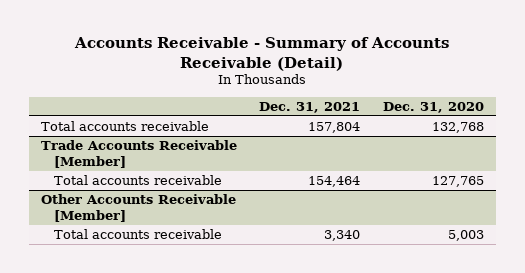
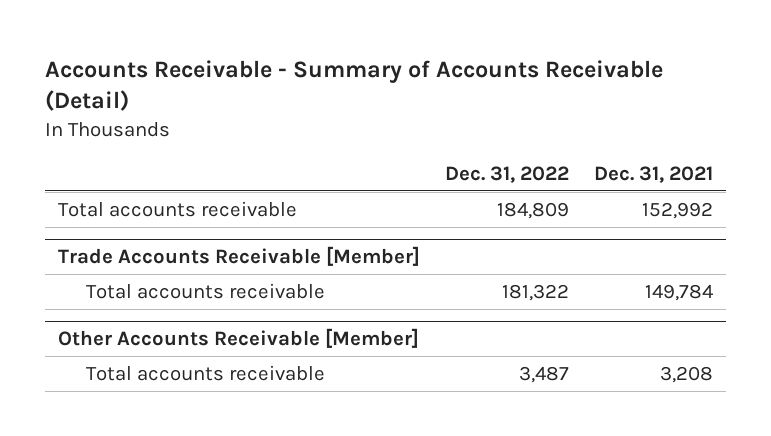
[383,101,485,113] Dec. 31, 2020 -> none
none -> [444,165,569,183] Dec. 31, 2022
[308,122,361,134] 157,804 -> [641,201,713,219] 152,992
[308,176,361,188] 154,464 -> [644,283,713,301] 149,784
[324,230,361,242] 3,340 -> [659,365,713,383] 3,208

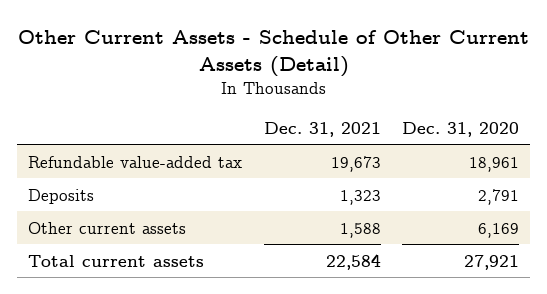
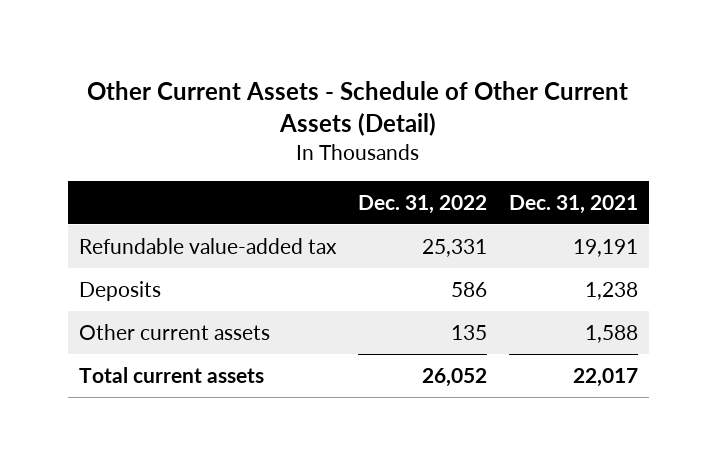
[402,121,520,137] Dec. 31, 2020 -> none
none -> [357,194,487,214] Dec. 31, 2022
[330,155,381,172] 19,673 -> [573,238,639,257] 19,191
[339,189,381,205] 1,323 -> [585,281,639,300] 1,238
[325,253,381,270] 22,584 -> [573,367,639,387] 22,017

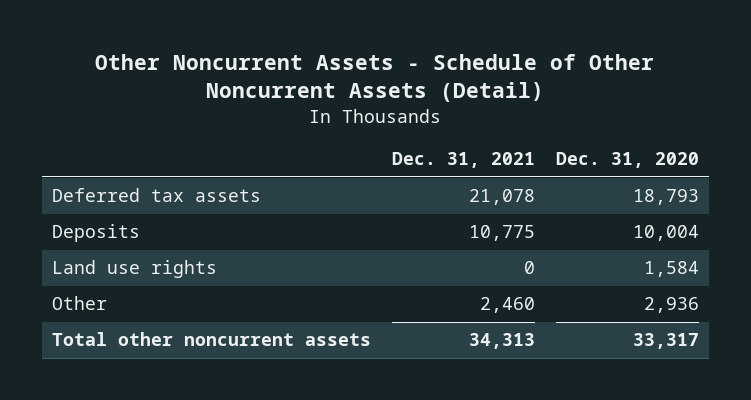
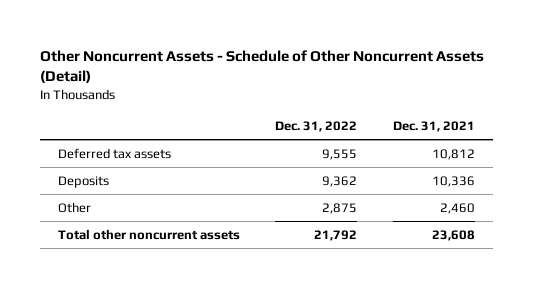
[555,152,699,169] Dec. 31, 2020 -> none
none -> [275,121,358,133] Dec. 31, 2022
[52,260,218,279] Land use rights -> none
[468,189,535,206] 21,078 -> [431,148,475,160] 10,812
[468,225,535,242] 10,775 -> [431,175,475,187] 10,336
[468,333,535,350] 34,313 -> [431,229,475,241] 23,608

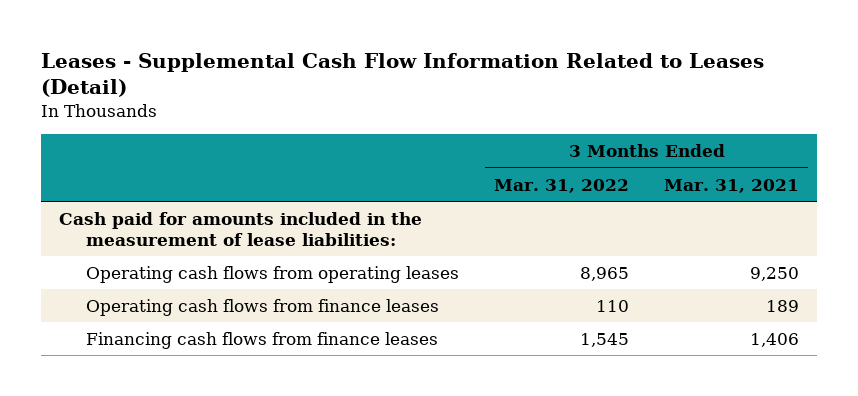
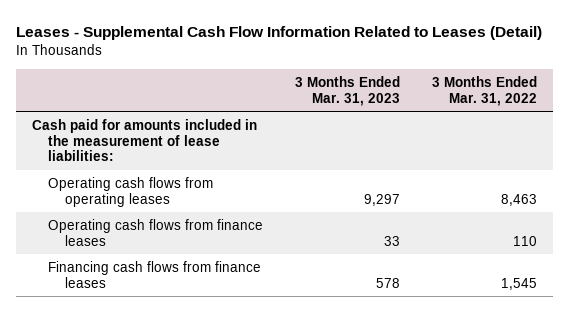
[664,178,800,193] Mar. 31, 2021 -> none
none -> [295,75,401,106] 3 Months Ended Mar. 31, 2023
[580,266,630,281] 8,965 -> [501,193,538,206] 8,463

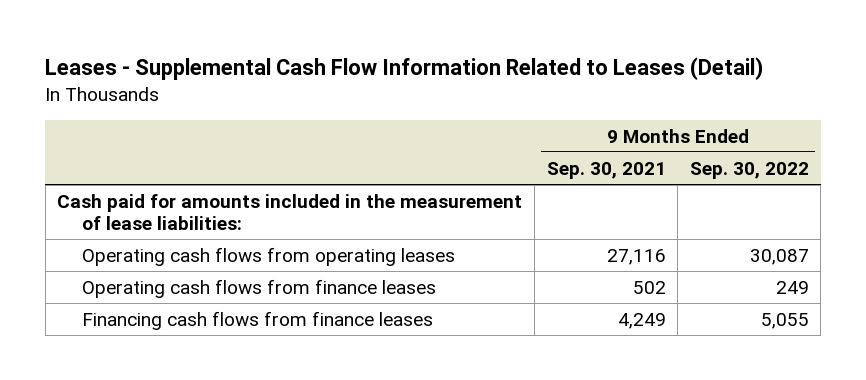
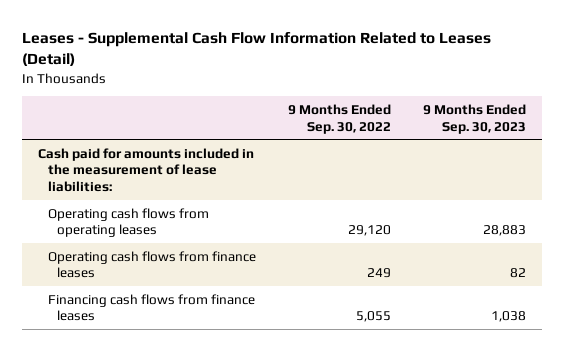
[546,161,666,179] Sep. 30, 2021 -> none
none -> [422,104,526,134] 9 Months Ended Sep. 30, 2023
[749,248,809,265] 30,087 -> [347,225,391,237] 29,120

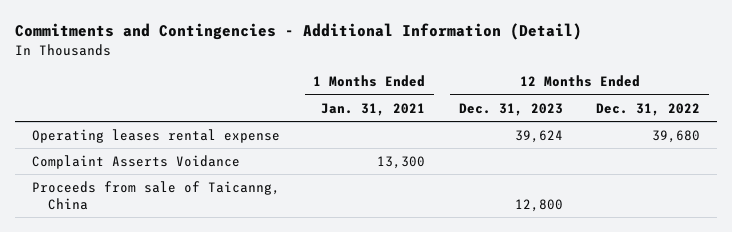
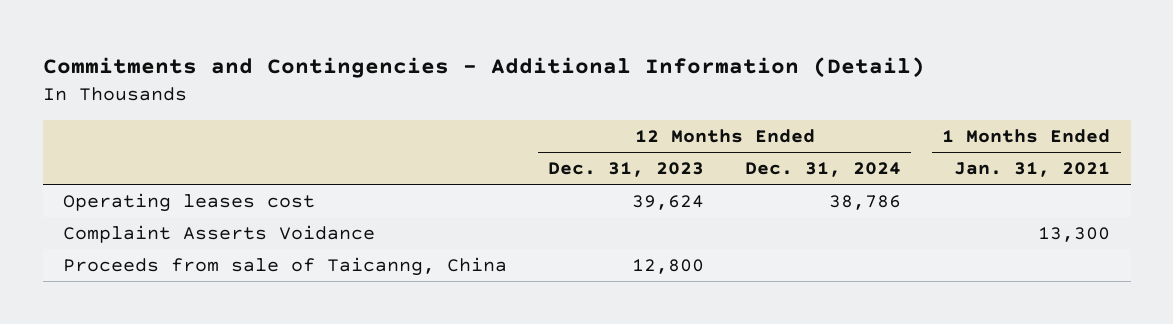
[596,102,701,116] Dec. 31, 2022 -> none
none -> [745,161,902,177] Dec. 31, 2024
[31,129,280,144] Operating leases rental expense -> [63,192,316,212] Operating leases cost

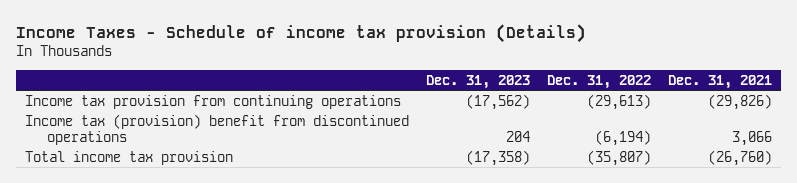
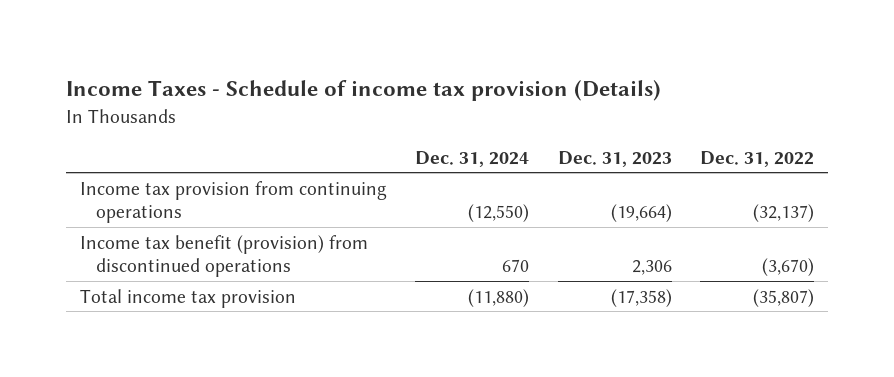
[668,75,773,90] Dec. 31, 2021 -> none
none -> [415,150,530,167] Dec. 31, 2024
[465,93,530,110] (17,562) -> [610,203,672,222] (19,664)
[587,93,652,110] (29,613) -> [753,203,815,222] (32,137)
[24,113,409,145] Income tax (provision) benefit from discontinued operations -> [79,234,368,277] Income tax benefit (provision) from discontinued operations
[505,130,530,142] 204 -> [631,259,672,275] 2,306
[595,129,652,146] (6,194) -> [762,257,815,276] (3,670)

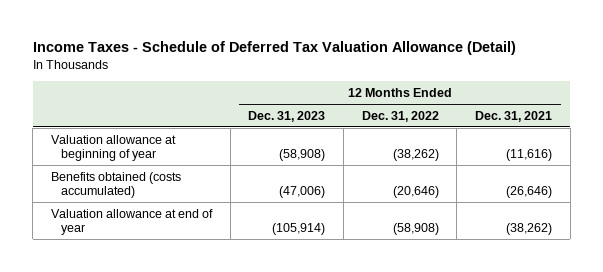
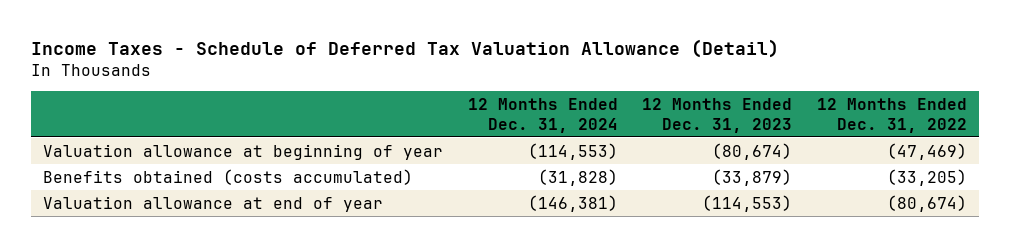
[475,110,553,122] Dec. 31, 2021 -> none
none -> [467,98,618,133] 12 Months Ended Dec. 31, 2024
[279,149,326,162] (58,908) -> [712,142,793,160] (80,674)
[392,149,439,162] (38,262) -> [887,142,968,160] (47,469)
[279,186,326,199] (47,006) -> [712,168,793,186] (33,879)
[392,186,439,199] (20,646) -> [887,168,968,186] (33,205)
[272,223,326,236] (105,914) -> [702,194,793,212] (114,553)
[392,223,439,236] (58,908) -> [887,194,968,212] (80,674)

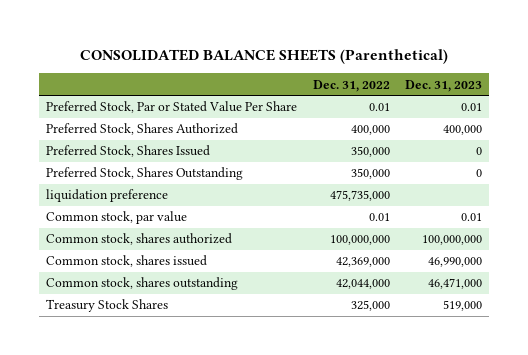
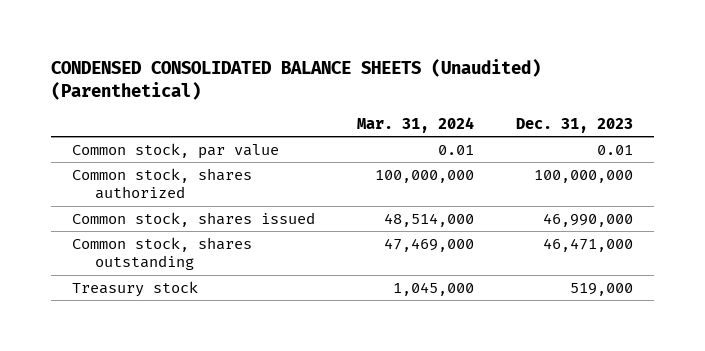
[80,48,449,64] CONSOLIDATED BALANCE SHEETS (Parenthetical) -> [50,58,541,100] CONDENSED CONSOLIDATED BALANCE SHEETS (Unaudited) (Parenthetical)
[312,79,390,92] Dec. 31, 2022 -> none
none -> [357,117,475,134] Mar. 31, 2024
[46,101,298,114] Preferred Stock, Par or Stated Value Per Share -> none
[46,123,239,136] Preferred Stock, Shares Authorized -> none
[46,145,211,158] Preferred Stock, Shares Issued -> none
[46,167,244,181] Preferred Stock, Shares Outstanding -> none
[46,189,169,203] liquidation preference -> none
[46,299,169,313] Treasury Stock Shares -> [71,280,198,297] Treasury stock

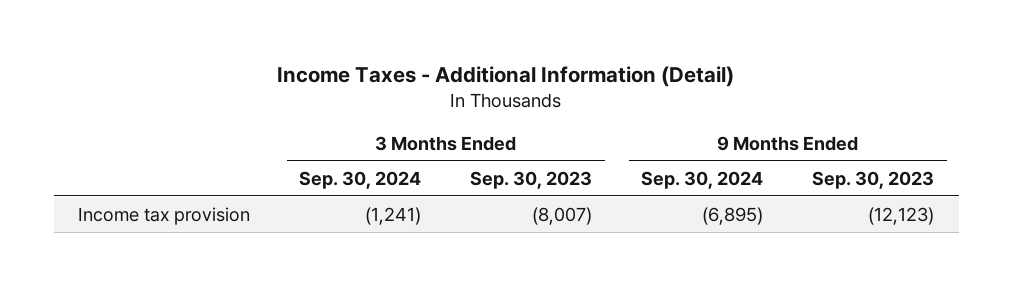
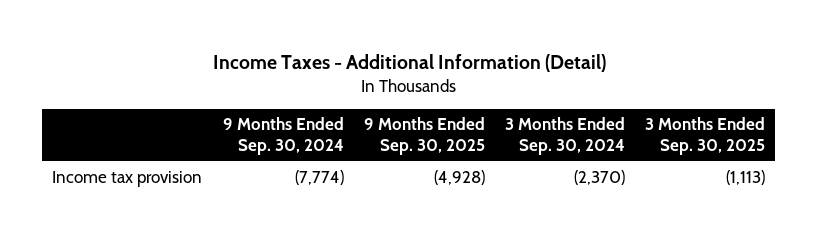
[470,170,593,189] Sep. 30, 2023 -> none
[812,170,935,189] Sep. 30, 2023 -> none
none -> [363,117,485,156] 9 Months Ended Sep. 30, 2025
none -> [645,117,766,156] 3 Months Ended Sep. 30, 2025
[365,207,422,226] (1,241) -> [573,170,625,186] (2,370)
[702,207,764,226] (6,895) -> [294,170,344,186] (7,774)

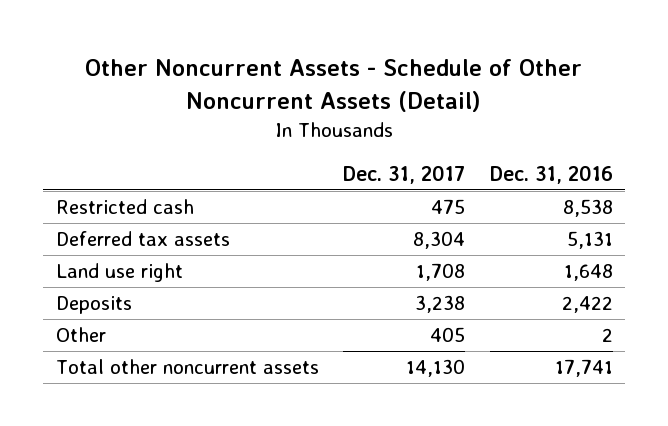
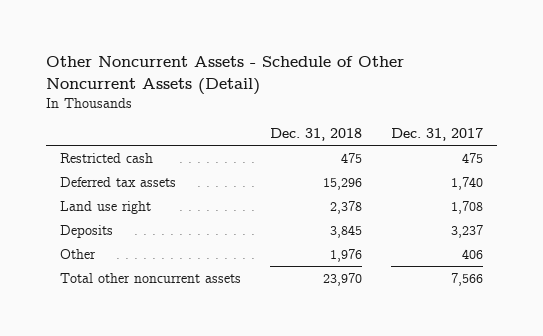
[489,164,613,184] Dec. 31, 2016 -> none
none -> [269,128,362,142] Dec. 31, 2018
[413,231,466,250] 8,304 -> [450,176,483,190] 1,740
[415,295,466,314] 3,238 -> [450,224,483,238] 3,237
[430,327,466,343] 405 -> [461,248,483,259] 406
[406,359,466,378] 14,130 -> [450,272,483,286] 7,566

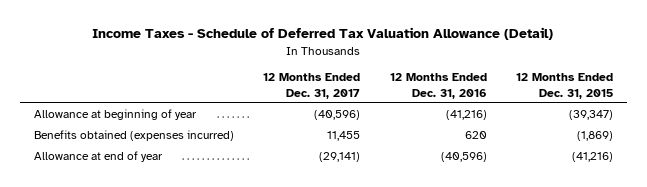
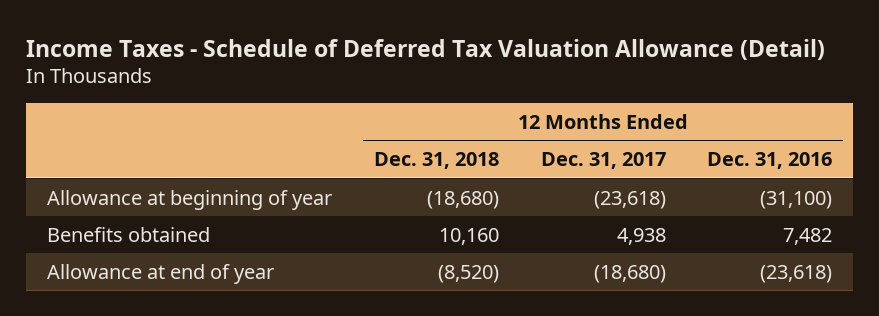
[515,73,613,99] 12 Months Ended Dec. 31, 2015 -> none
none -> [373,152,499,170] Dec. 31, 2018
[314,110,361,121] (40,596) -> [593,190,666,209] (23,618)
[445,110,487,121] (41,216) -> [760,190,833,209] (31,100)
[34,130,235,142] Benefits obtained (expenses incurred) -> [46,226,210,242] Benefits obtained
[327,131,361,142] 11,455 -> [616,227,666,245] 4,938
[464,131,487,140] 620 -> [783,227,833,245] 7,482
[319,152,361,163] (29,141) -> [593,264,666,283] (18,680)
[440,152,487,163] (40,596) -> [760,264,833,283] (23,618)

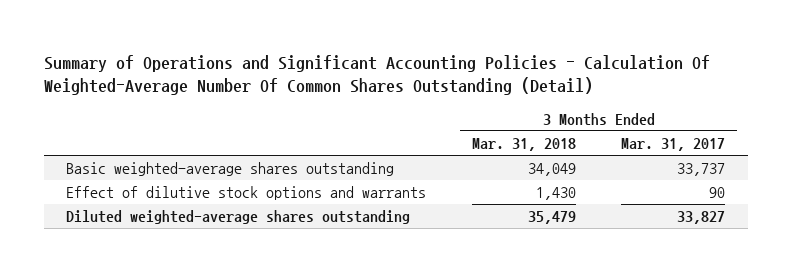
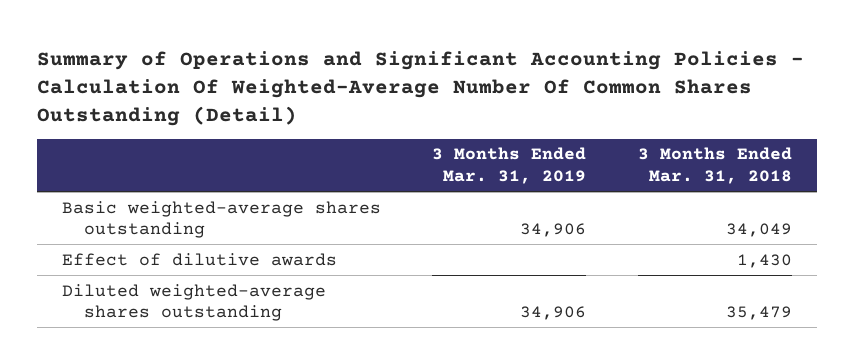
[621,137,726,151] Mar. 31, 2017 -> none
none -> [432,147,587,185] 3 Months Ended Mar. 31, 2019
[66,186,427,201] Effect of dilutive stock options and warrants -> [62,252,338,266] Effect of dilutive awards

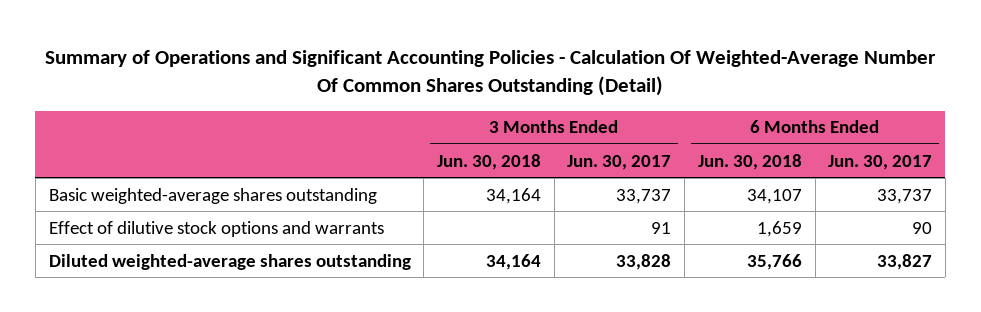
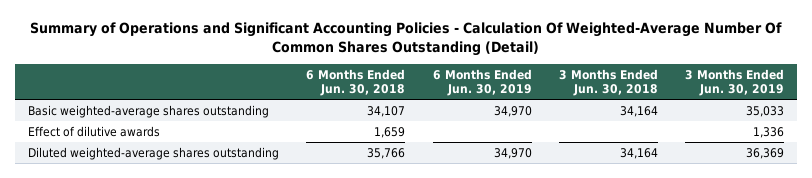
[567,154,672,170] Jun. 30, 2017 -> none
[828,154,933,170] Jun. 30, 2017 -> none
none -> [432,68,532,96] 6 Months Ended Jun. 30, 2019
none -> [684,68,784,96] 3 Months Ended Jun. 30, 2019
[48,220,384,237] Effect of dilutive stock options and warrants -> [28,125,161,137] Effect of dilutive awards

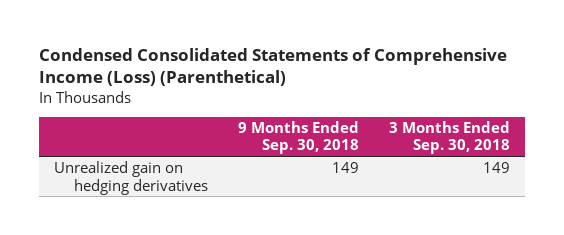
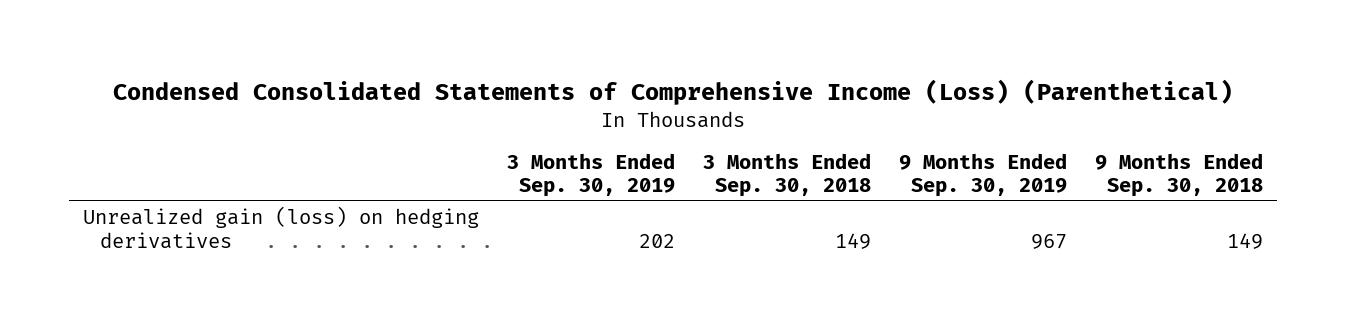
none -> [506,152,675,198] 3 Months Ended Sep. 30, 2019
none -> [898,152,1067,198] 9 Months Ended Sep. 30, 2019
[53,160,208,195] Unrealized gain on hedging derivatives -> [82,206,479,249] Unrealized gain (loss) on hedging derivatives

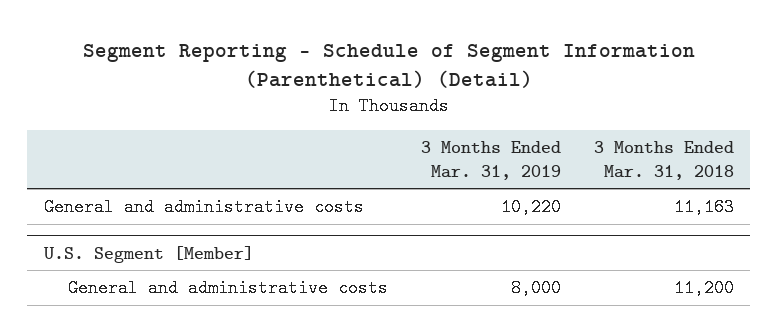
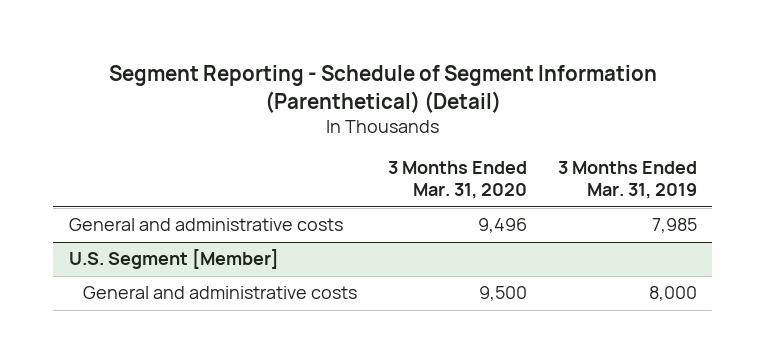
[593,141,734,180] 3 Months Ended Mar. 31, 2018 -> none
none -> [387,161,527,200] 3 Months Ended Mar. 31, 2020
[500,198,561,217] 10,220 -> [651,218,697,234] 7,985

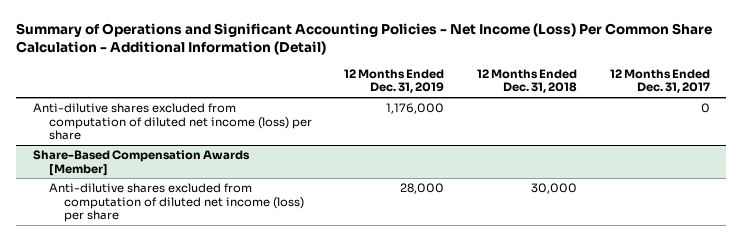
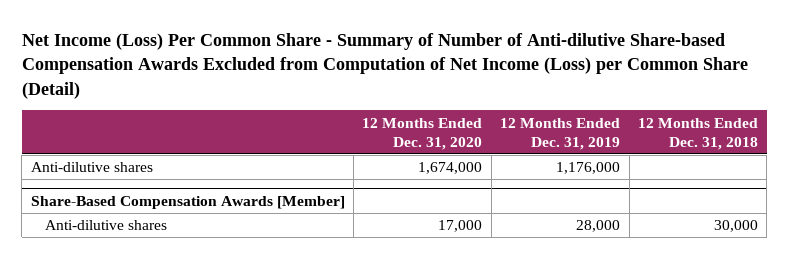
[16,23,713,56] Summary of Operations and Significant Accounting Policies - Net Income (Loss) Per Common Share Calculation - Additional Information (Detail) -> [21,33,748,99] Net Income (Loss) Per Common Share - Summary of Number of Anti-dilutive Share-based Compensation Awards Excluded from Computation of Net Income (Loss) per Common Share (Detail)
[609,68,710,94] 12 Months Ended Dec. 31, 2017 -> none
none -> [362,117,483,150] 12 Months Ended Dec. 31, 2020
[32,102,312,141] Anti-dilutive shares excluded from computation of diluted net income (loss) per share -> [30,162,153,173] Anti-dilutive shares
[48,182,305,223] Anti-dilutive shares excluded from computation of diluted net income (loss) per share -> [45,220,168,231] Anti-dilutive shares

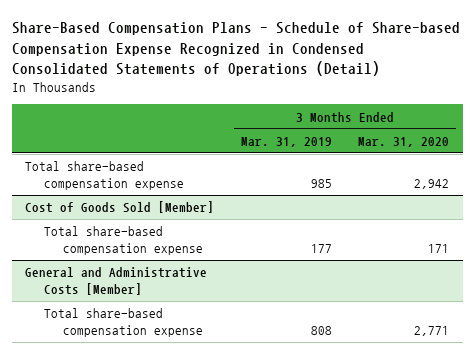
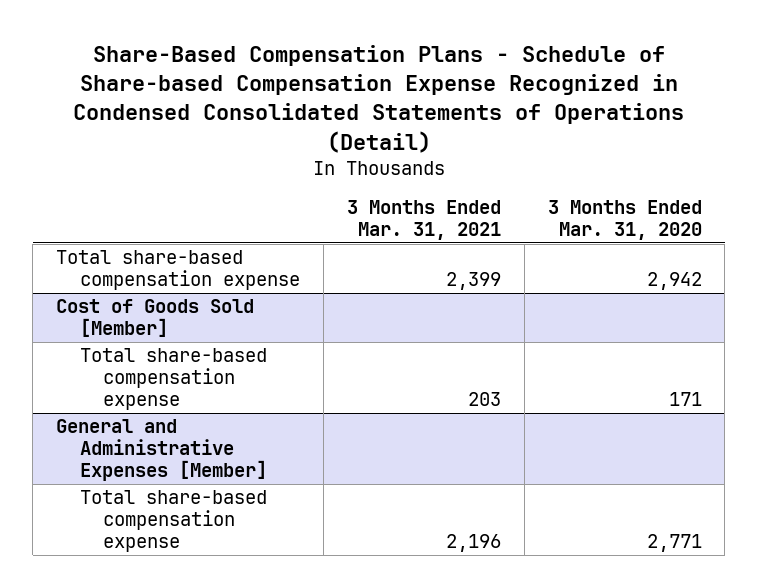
[240,136,332,147] Mar. 31, 2019 -> none
none -> [346,200,501,241] 3 Months Ended Mar. 31, 2021
[24,267,207,295] General and Administrative Costs [Member] -> [56,419,267,482] General and Administrative Expenses [Member]

